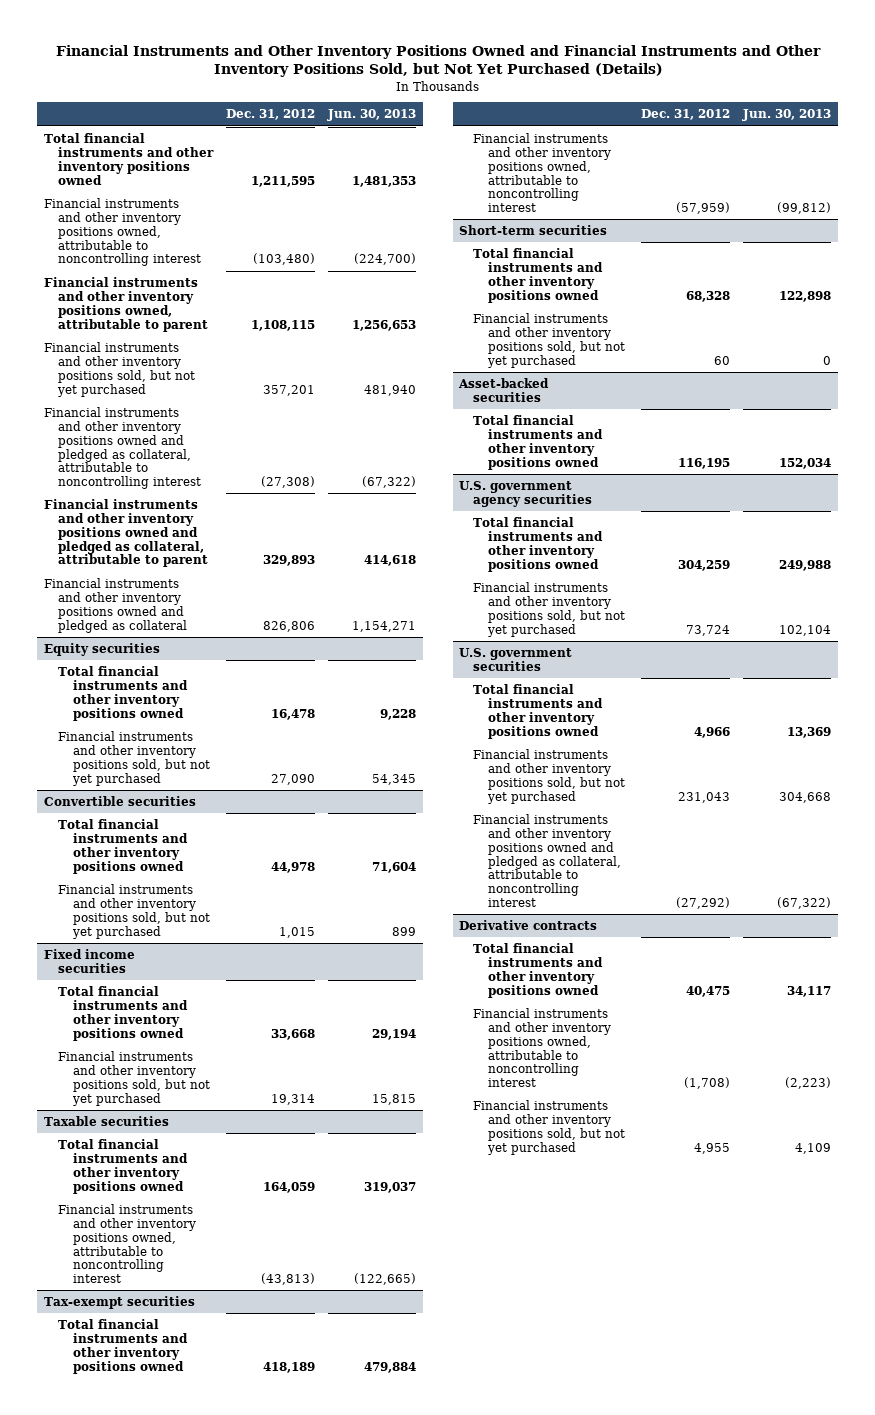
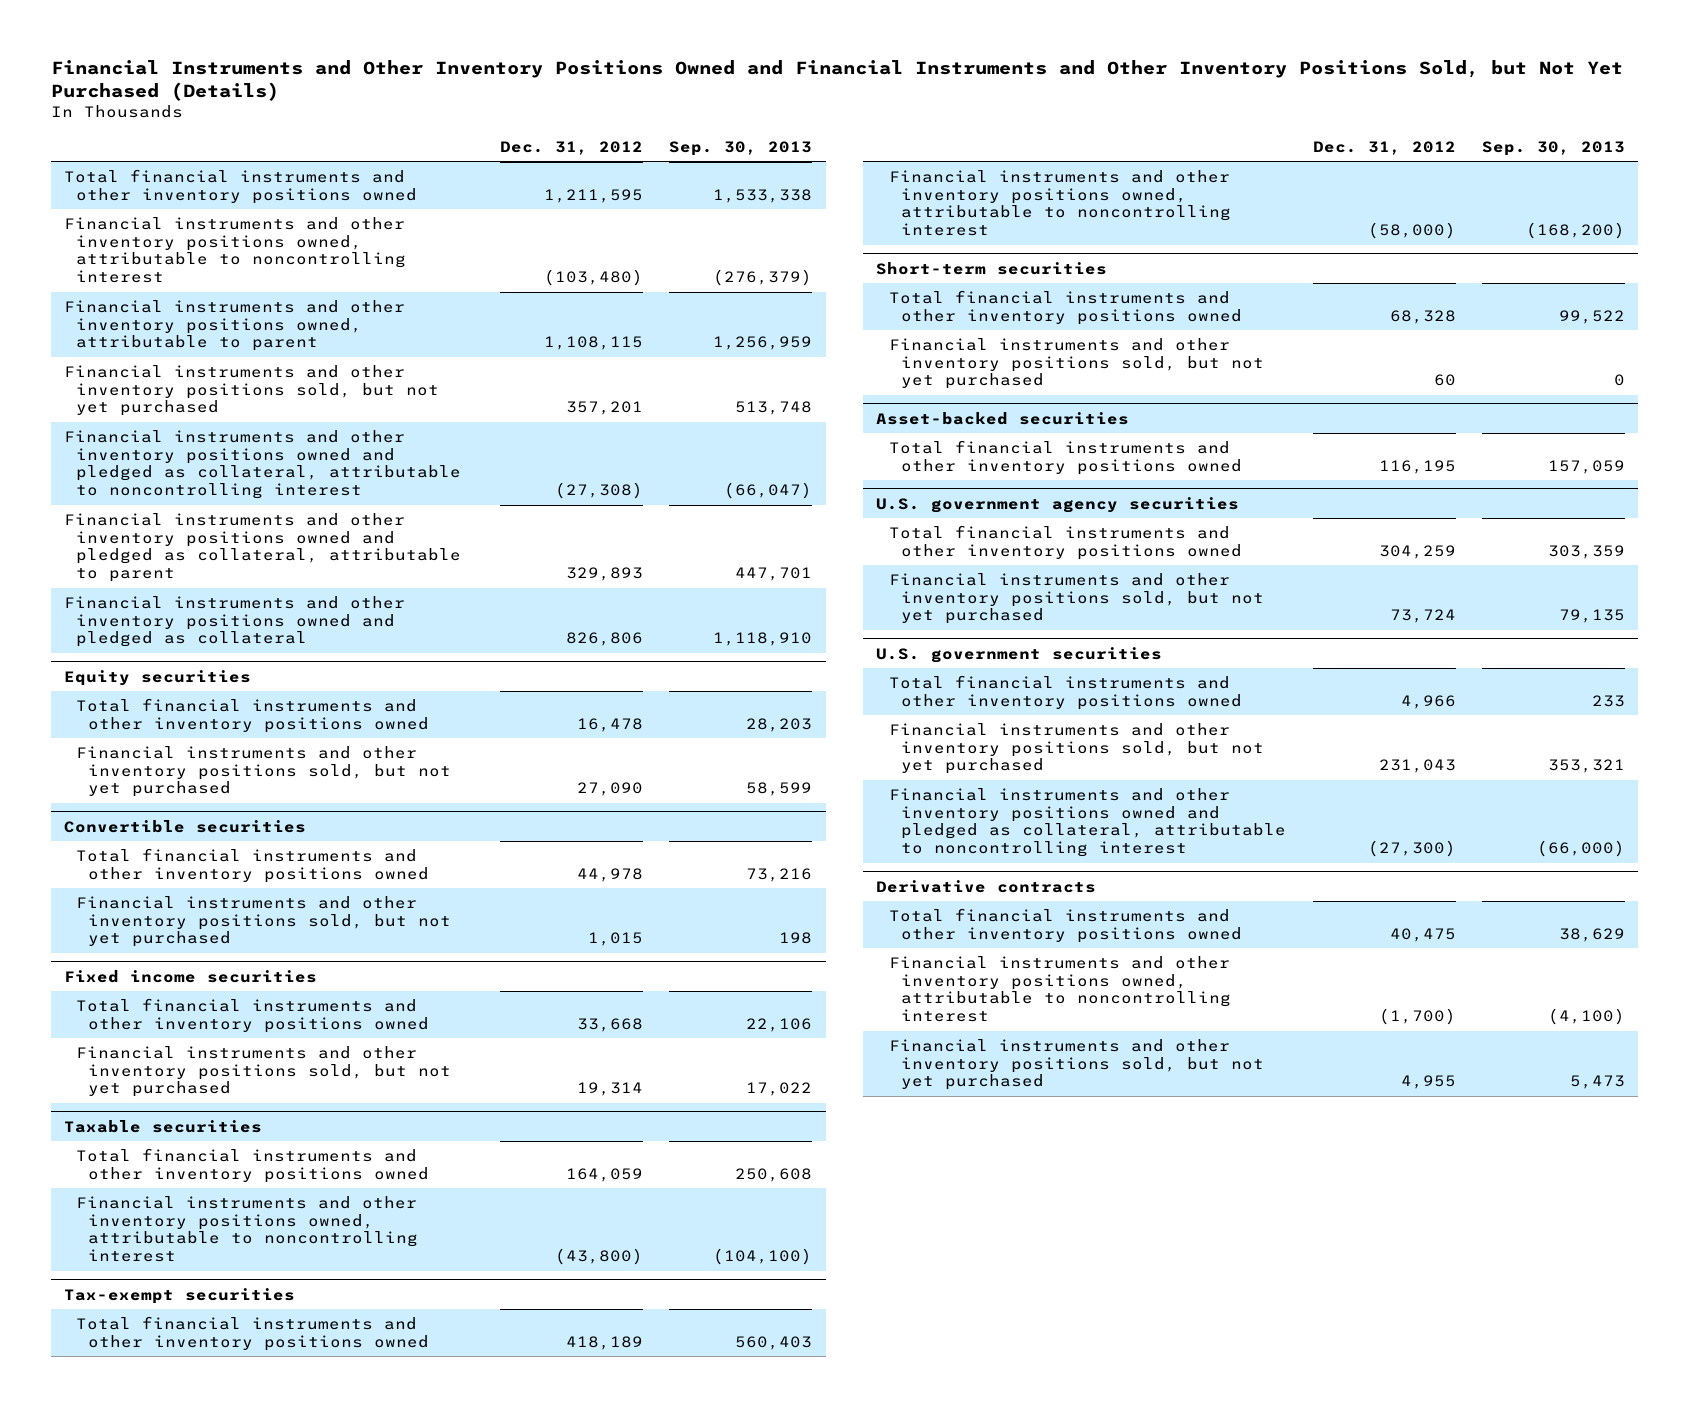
[327,109,417,122] Jun. 30, 2013 -> none
none -> [669,141,813,157] Sep. 30, 2013
[261,1273,316,1286] (43,813) -> [554,1248,643,1266] (43,800)
[676,202,731,215] (57,959) -> [1367,222,1456,240] (58,000)
[676,897,731,910] (27,292) -> [1367,840,1456,858] (27,300)
[684,1077,731,1090] (1,708) -> [1378,1008,1456,1026] (1,700)

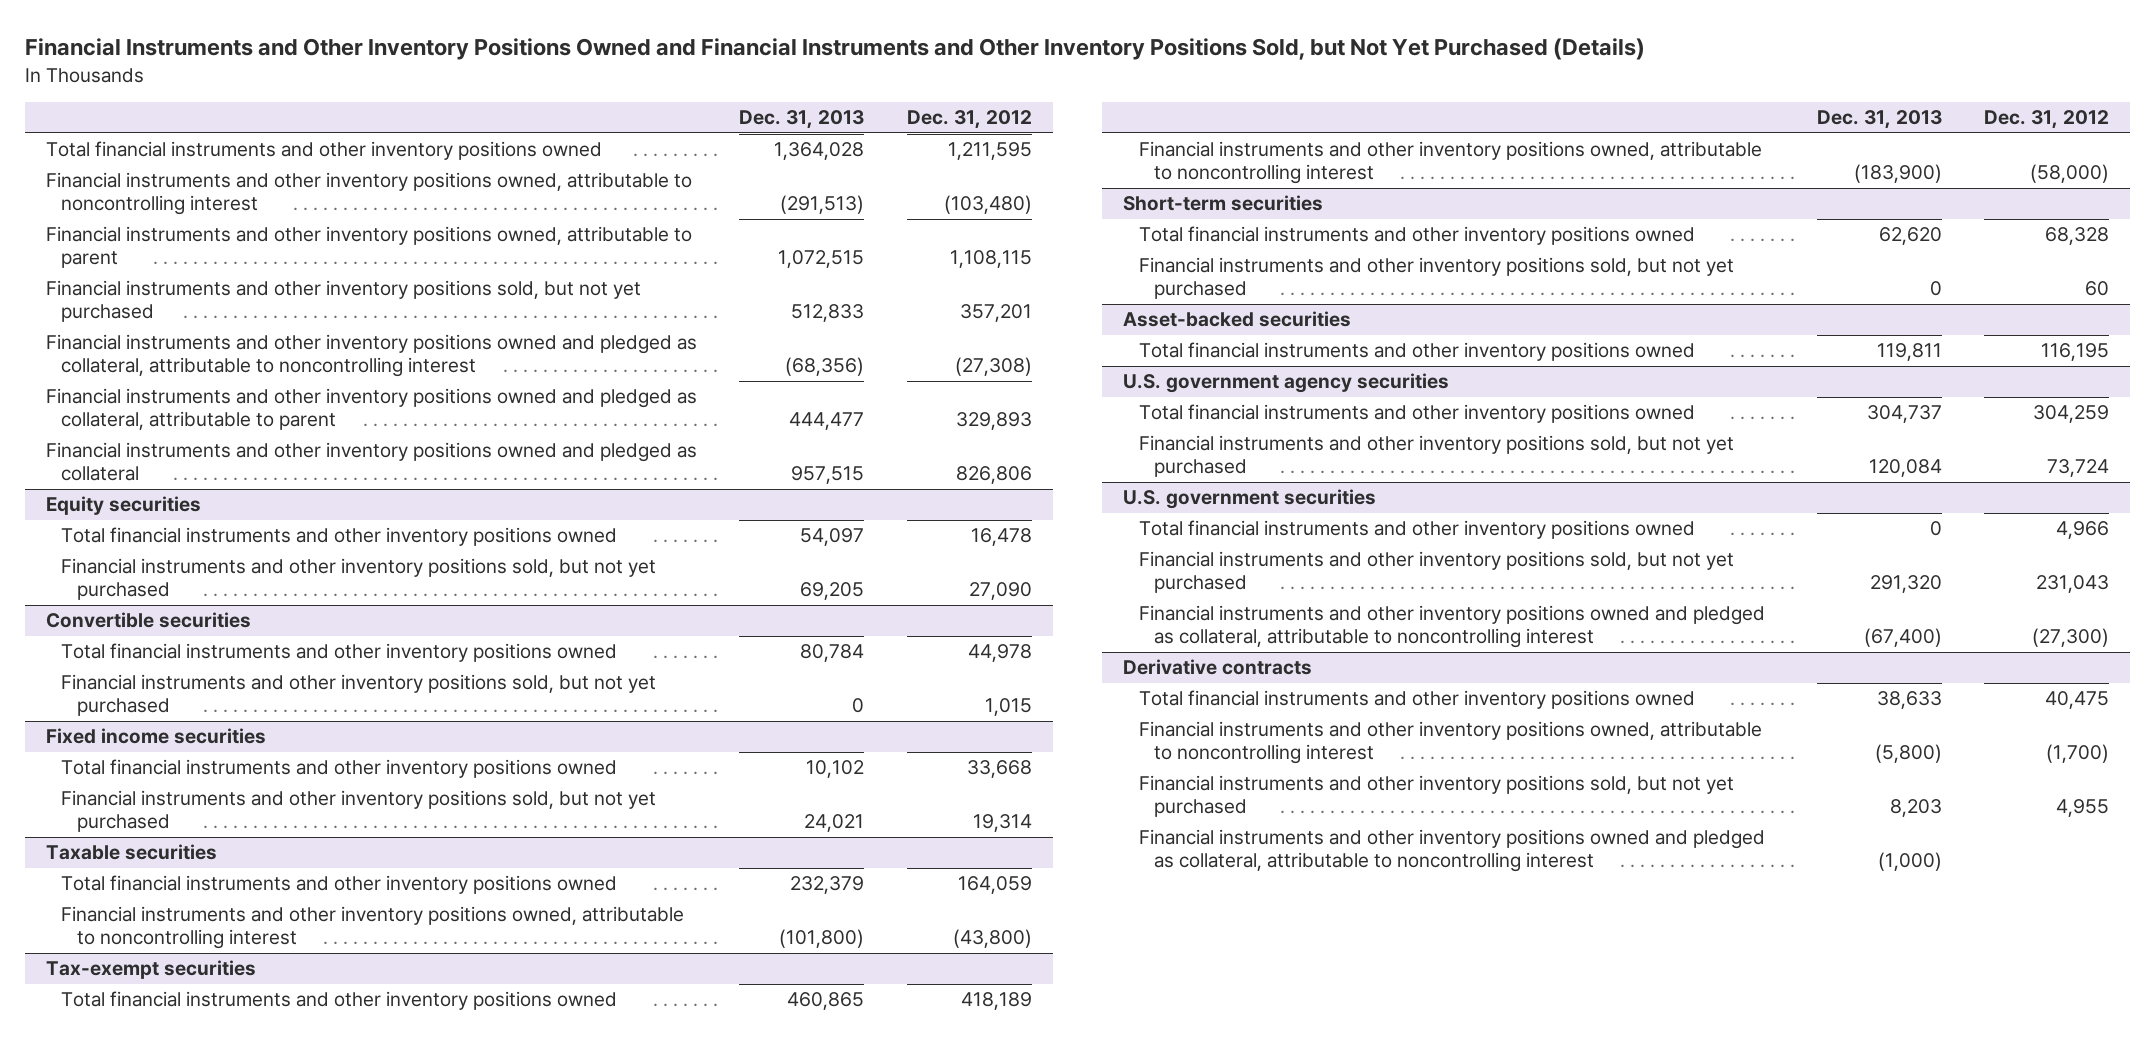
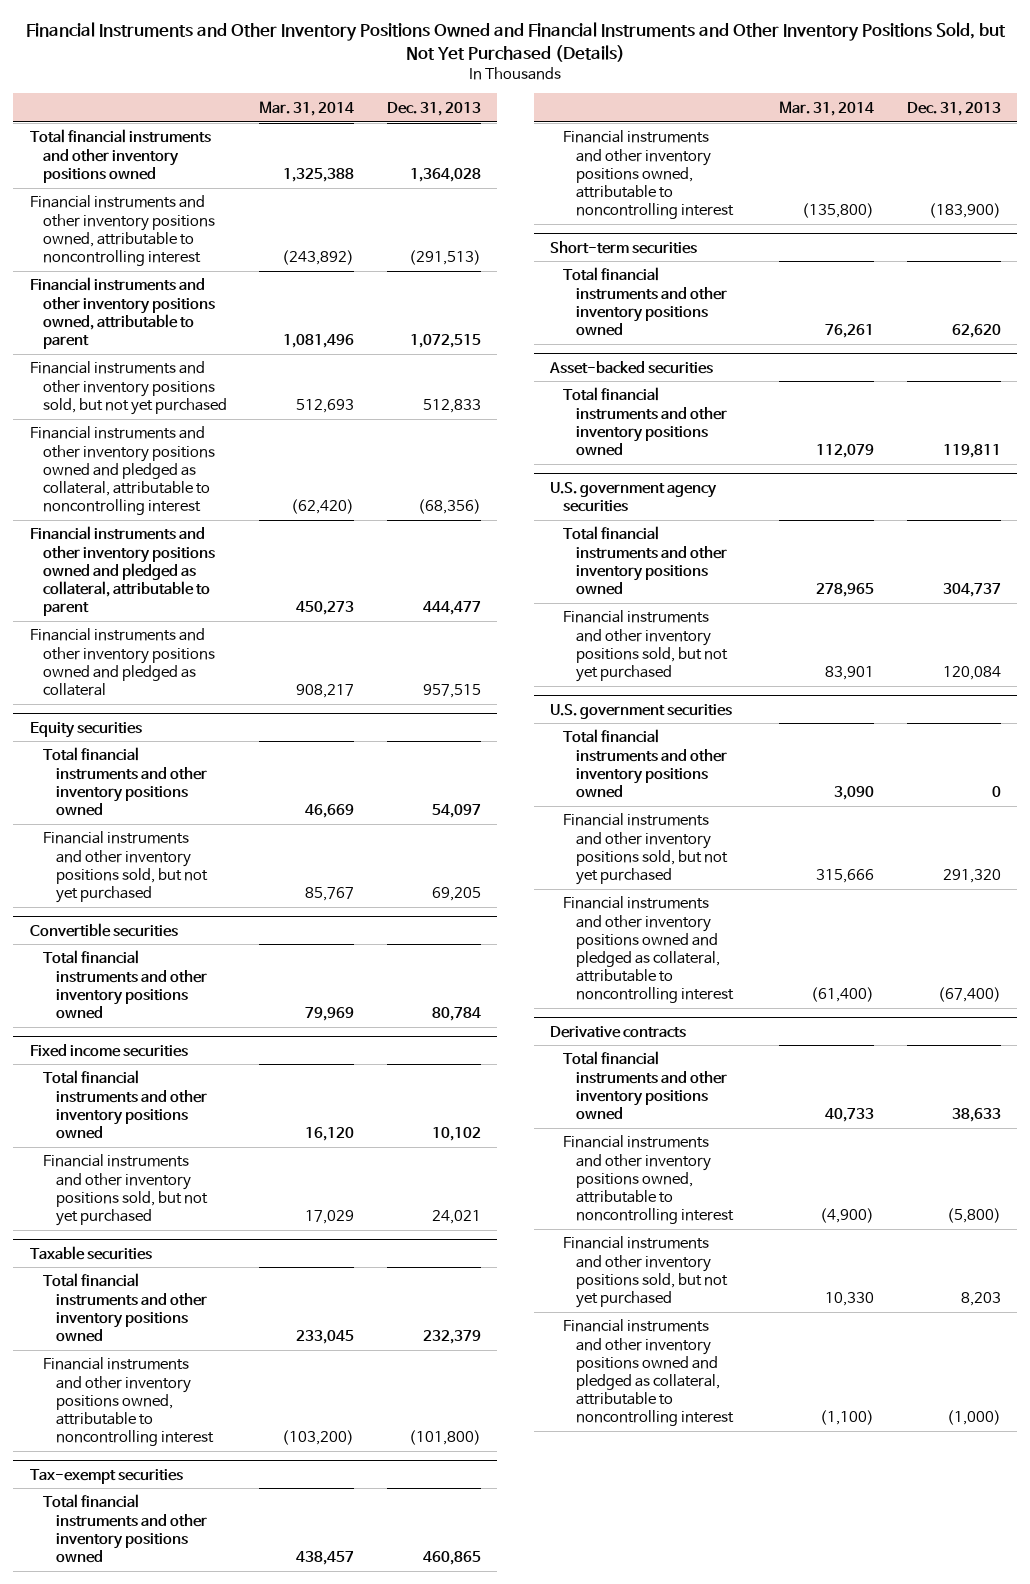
[906,110,1032,130] Dec. 31, 2012 -> none
none -> [259,100,355,116] Mar. 31, 2014
[61,674,657,717] Financial instruments and other inventory positions sold, but not yet purchased -> none
[1138,257,1734,300] Financial instruments and other inventory positions sold, but not yet purchased -> none

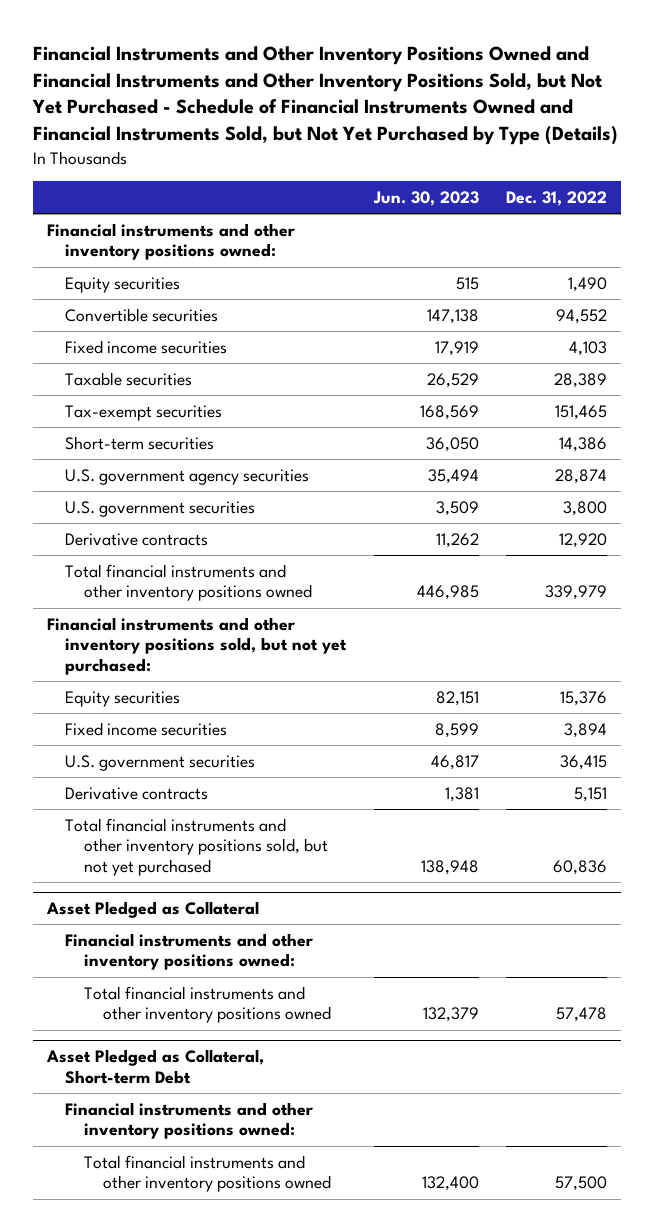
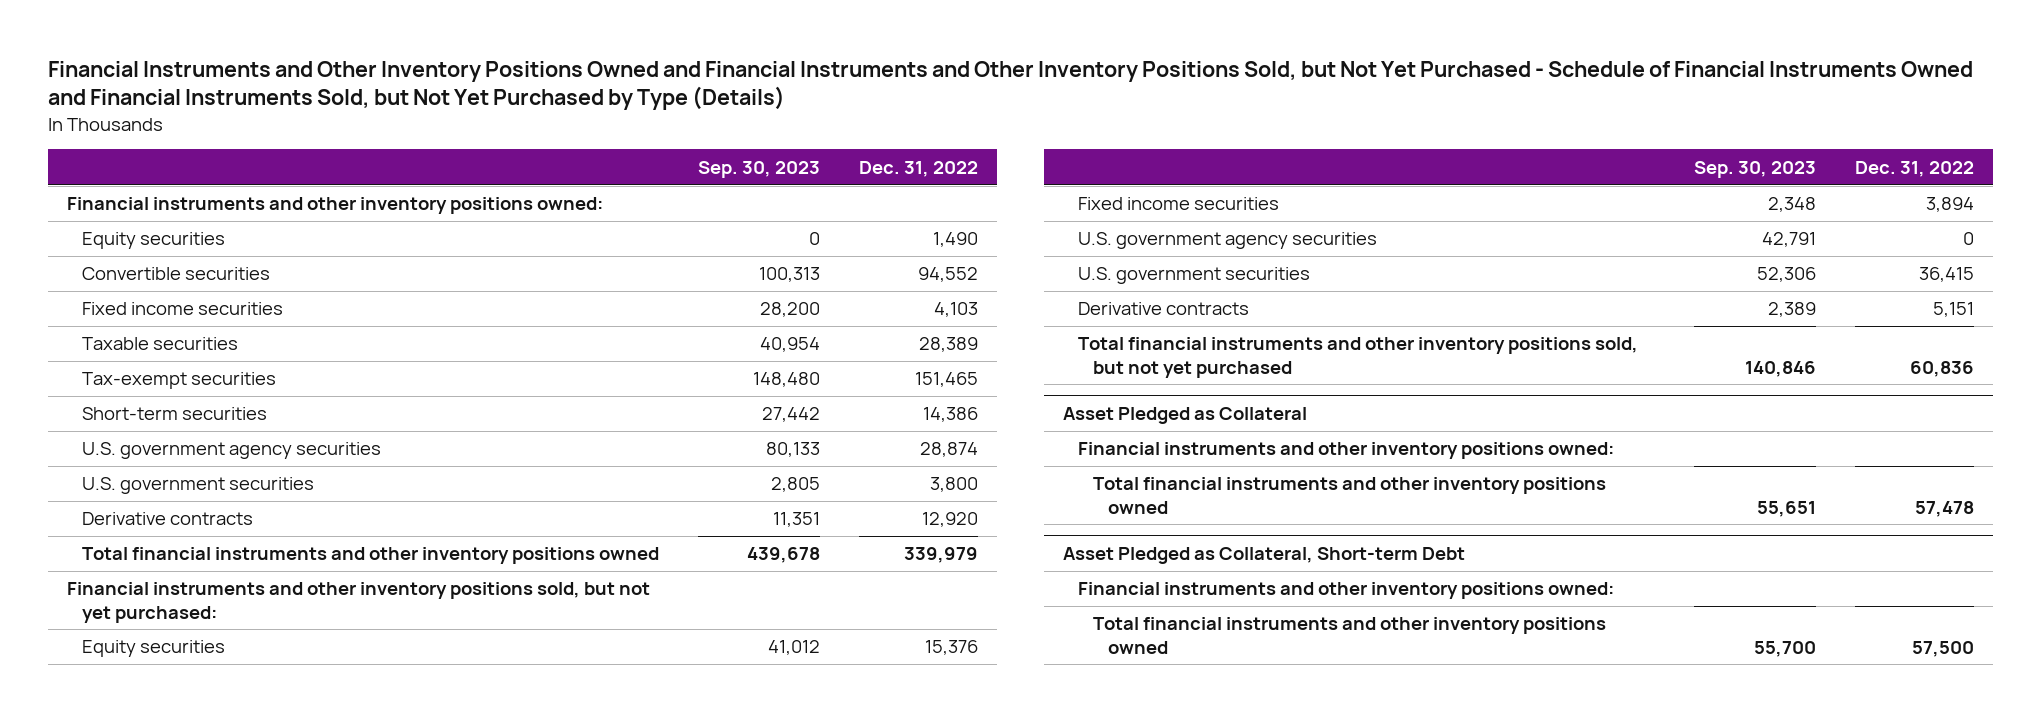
[372,190,479,206] Jun. 30, 2023 -> none
none -> [697,160,820,178] Sep. 30, 2023
none -> [1077,232,1377,250] U.S. government agency securities

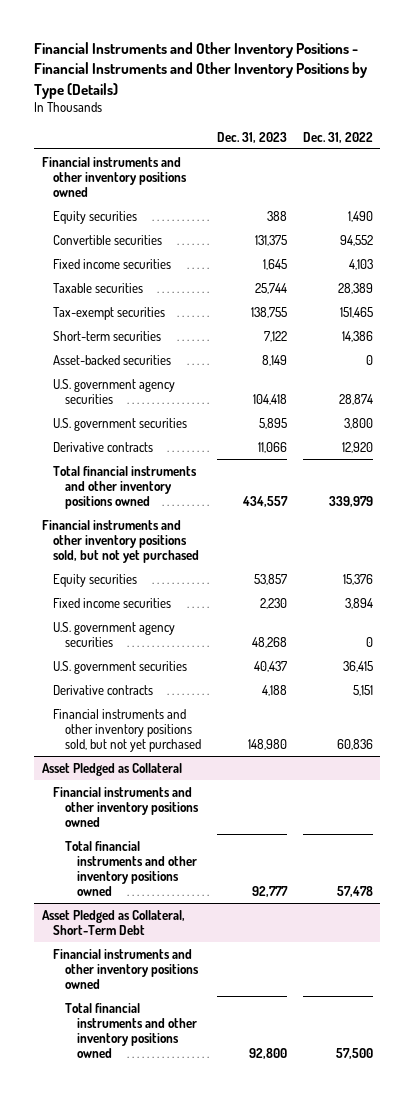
[47,60,1973,111] Financial Instruments and Other Inventory Positions Owned and Financial Instruments and Other Inventory Positions Sold, but Not Yet Purchased - Schedule of Financial Instruments Owned and Financial Instruments Sold, but Not Yet Purchased by Type (Details) -> [33,42,368,99] Financial Instruments and Other Inventory Positions - Financial Instruments and Other Inventory Positions by Type (Details)
[697,160,820,178] Sep. 30, 2023 -> none
none -> [216,131,287,143] Dec. 31, 2023
[67,197,604,215] Financial instruments and other inventory positions owned: -> [41,156,188,197] Financial instruments and other inventory positions owned
none -> [53,354,172,365] Asset-backed securities
[67,582,651,623] Financial instruments and other inventory positions sold, but not yet purchased: -> [41,519,200,563] Financial instruments and other inventory positions sold, but not yet purchased
[1077,337,1638,378] Total financial instruments and other inventory positions sold, but not yet purchased -> [53,708,202,752] Financial instruments and other inventory positions sold, but not yet purchased
[1077,442,1614,460] Financial instruments and other inventory positions owned: -> [53,786,200,827] Financial instruments and other inventory positions owned
[1063,547,1466,565] Asset Pledged as Collateral, Short-term Debt -> [41,909,185,935] Asset Pledged as Collateral, Short-Term Debt
[1077,582,1614,600] Financial instruments and other inventory positions owned: -> [53,948,200,989] Financial instruments and other inventory positions owned

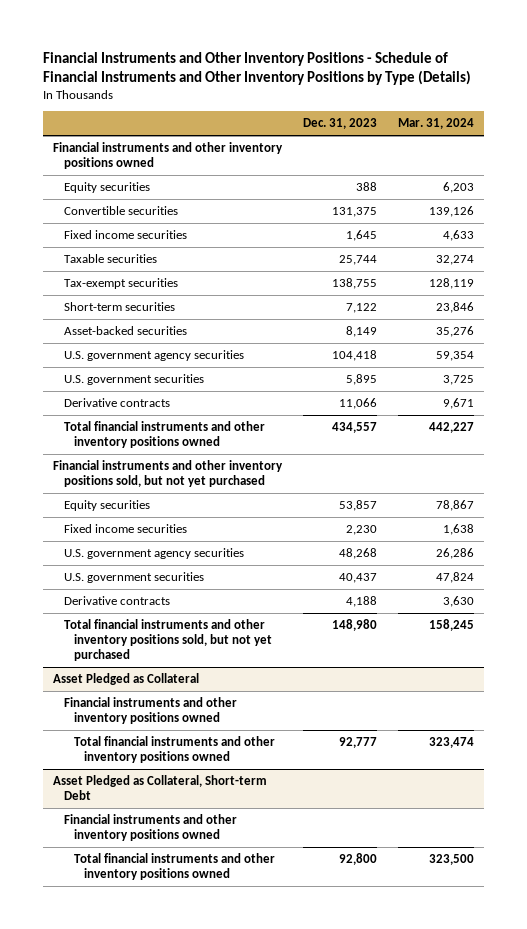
[33,42,368,99] Financial Instruments and Other Inventory Positions - Financial Instruments and Other Inventory Positions by Type (Details) -> [43,51,472,85] Financial Instruments and Other Inventory Positions - Schedule of Financial Instruments and Other Inventory Positions by Type (Details)
[302,131,373,143] Dec. 31, 2022 -> none
none -> [397,118,474,130] Mar. 31, 2024
[53,708,202,752] Financial instruments and other inventory positions sold, but not yet purchased -> [63,619,272,662] Total financial instruments and other inventory positions sold, but not yet purchased
[41,909,185,935] Asset Pledged as Collateral, Short-Term Debt -> [53,775,268,801] Asset Pledged as Collateral, Short-term Debt

